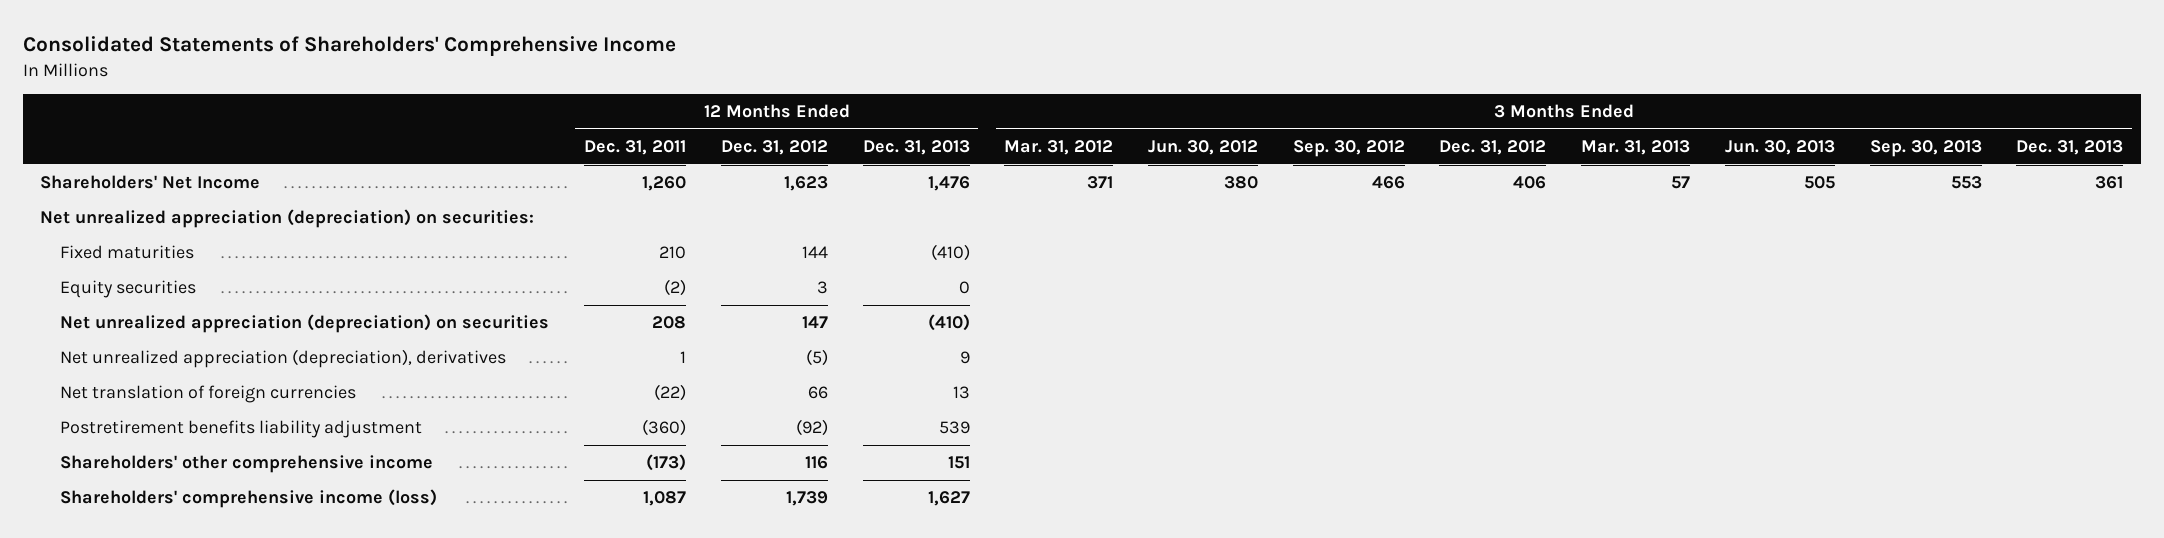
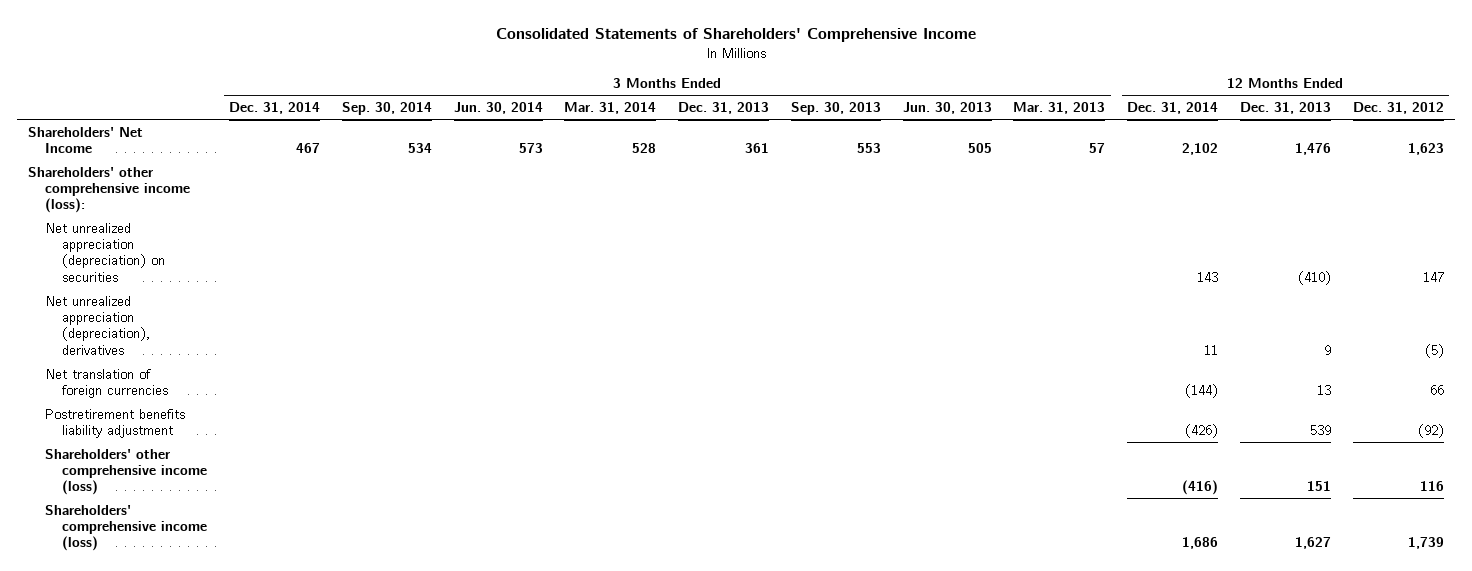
[584,139,687,155] Dec. 31, 2011 -> none
[1004,139,1114,155] Mar. 31, 2012 -> none
[1147,139,1258,155] Jun. 30, 2012 -> none
[1292,139,1405,157] Sep. 30, 2012 -> none
[1439,139,1547,155] Dec. 31, 2012 -> none
none -> [229,102,321,115] Dec. 31, 2014
none -> [341,102,432,116] Sep. 30, 2014
none -> [453,102,543,115] Jun. 30, 2014
none -> [564,102,657,115] Mar. 31, 2014
none -> [1127,102,1219,115] Dec. 31, 2014
[40,209,535,229] Net unrealized appreciation (depreciation) on securities: -> none
[60,245,195,260] Fixed maturities -> none
[60,280,197,299] Equity securities -> none
none -> [28,166,191,214] Shareholders' other comprehensive income (loss):
[60,455,434,474] Shareholders' other comprehensive income -> [45,448,208,496] Shareholders' other comprehensive income (loss)

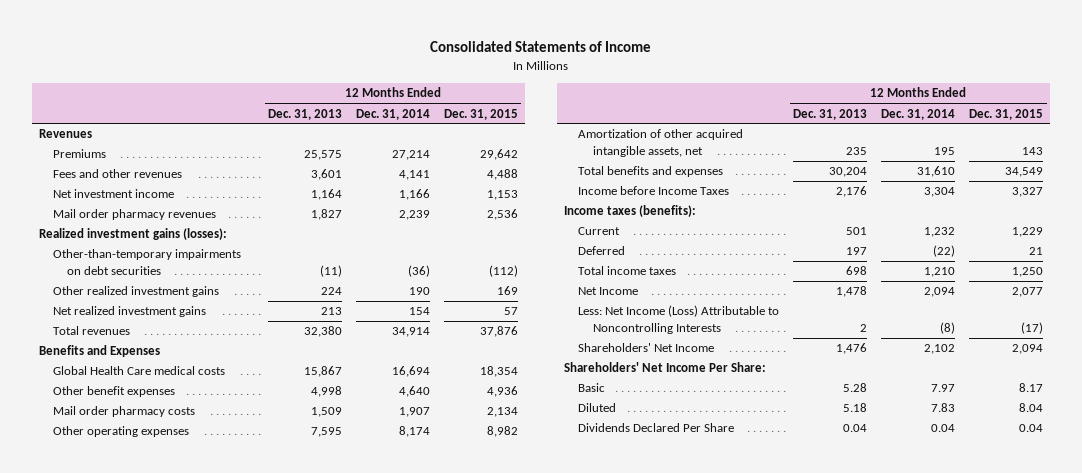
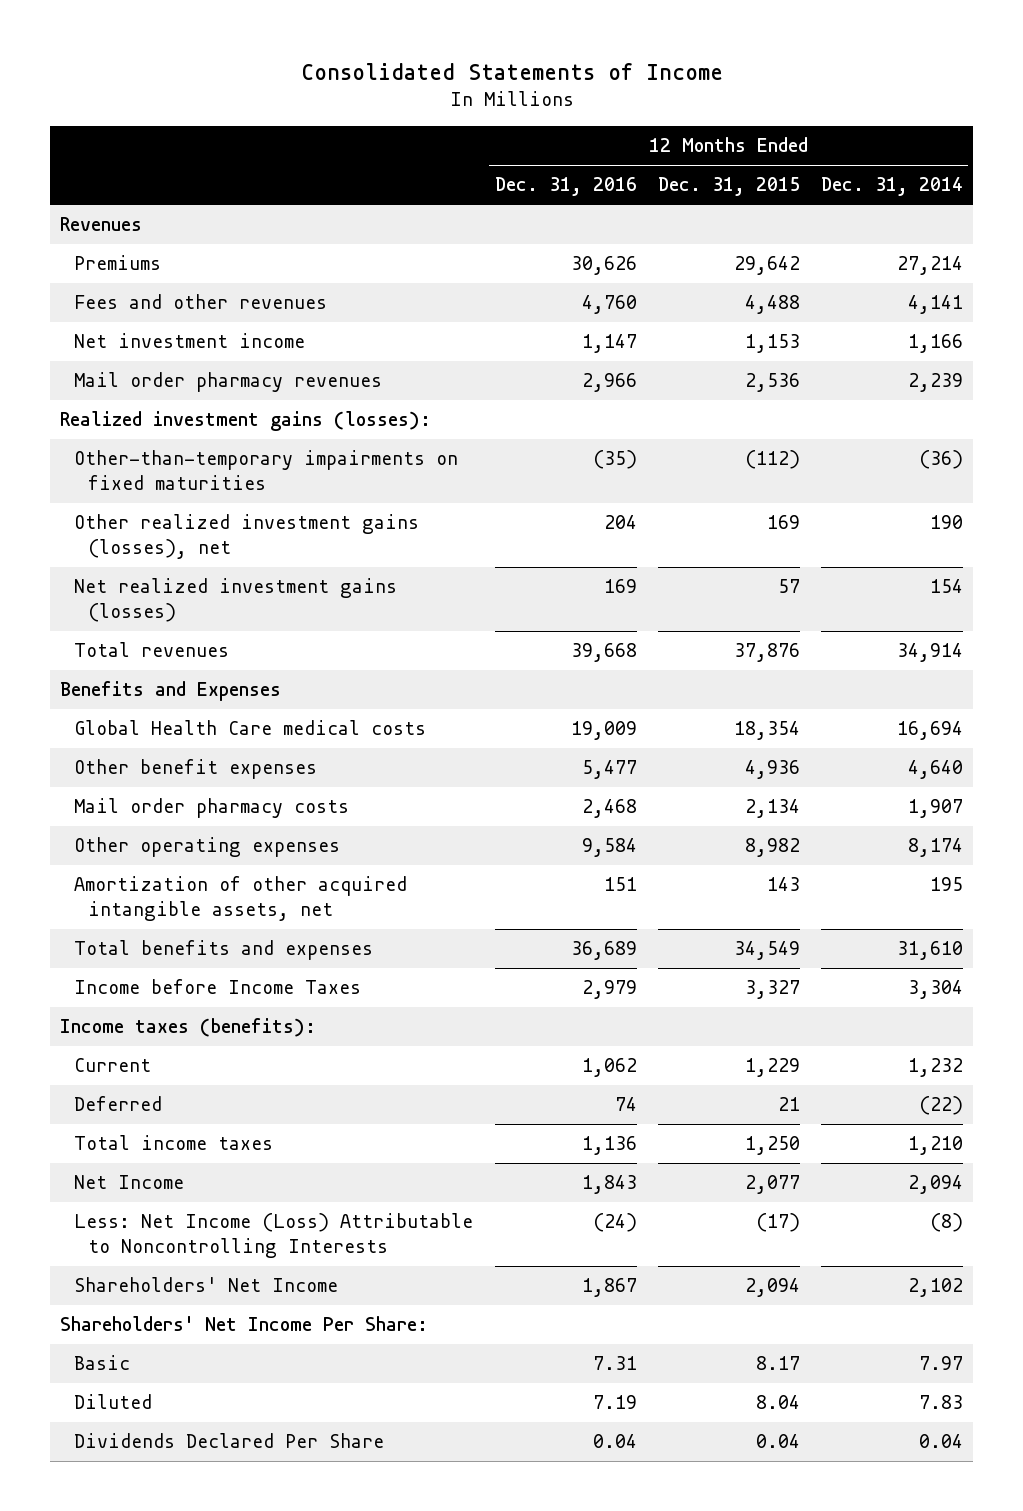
[268,108,343,120] Dec. 31, 2013 -> none
none -> [494,177,637,197] Dec. 31, 2016
[53,249,242,276] Other-than-temporary impairments on debt securities -> [74,450,459,491] Other-than-temporary impairments on fixed maturities
[53,286,220,298] Other realized investment gains -> [74,514,420,560] Other realized investment gains (losses), net
[53,306,207,318] Net realized investment gains -> [74,578,398,623] Net realized investment gains (losses)

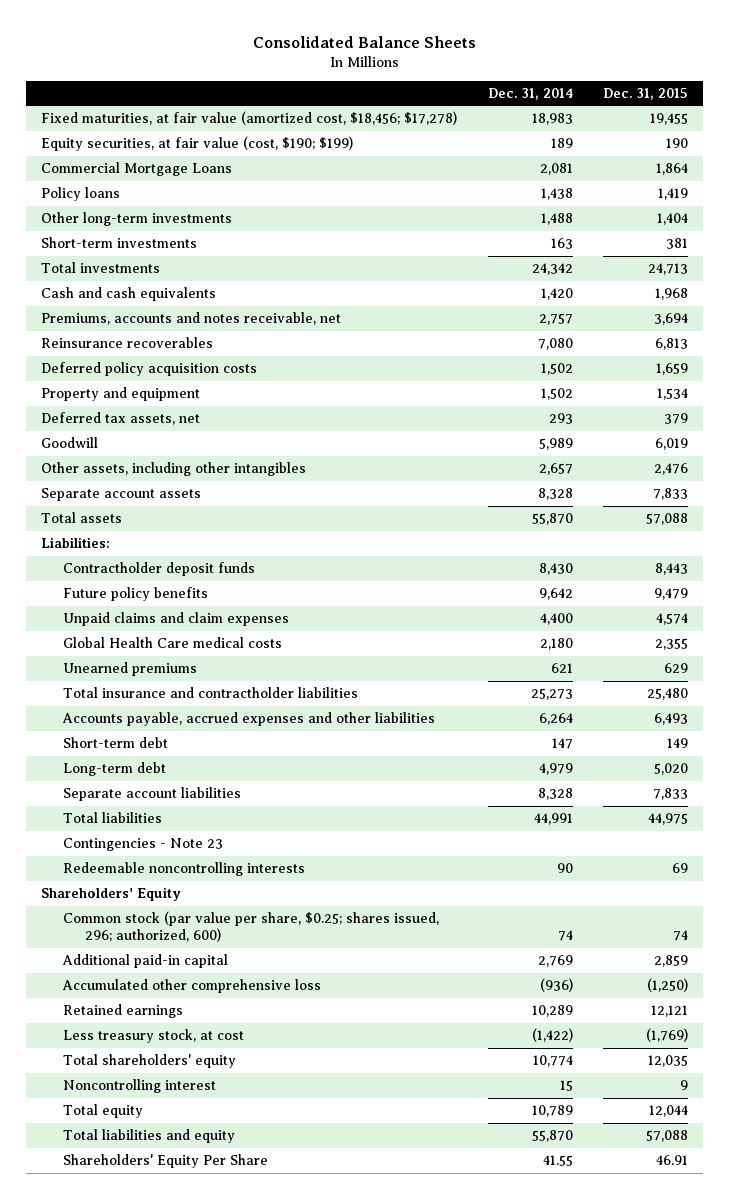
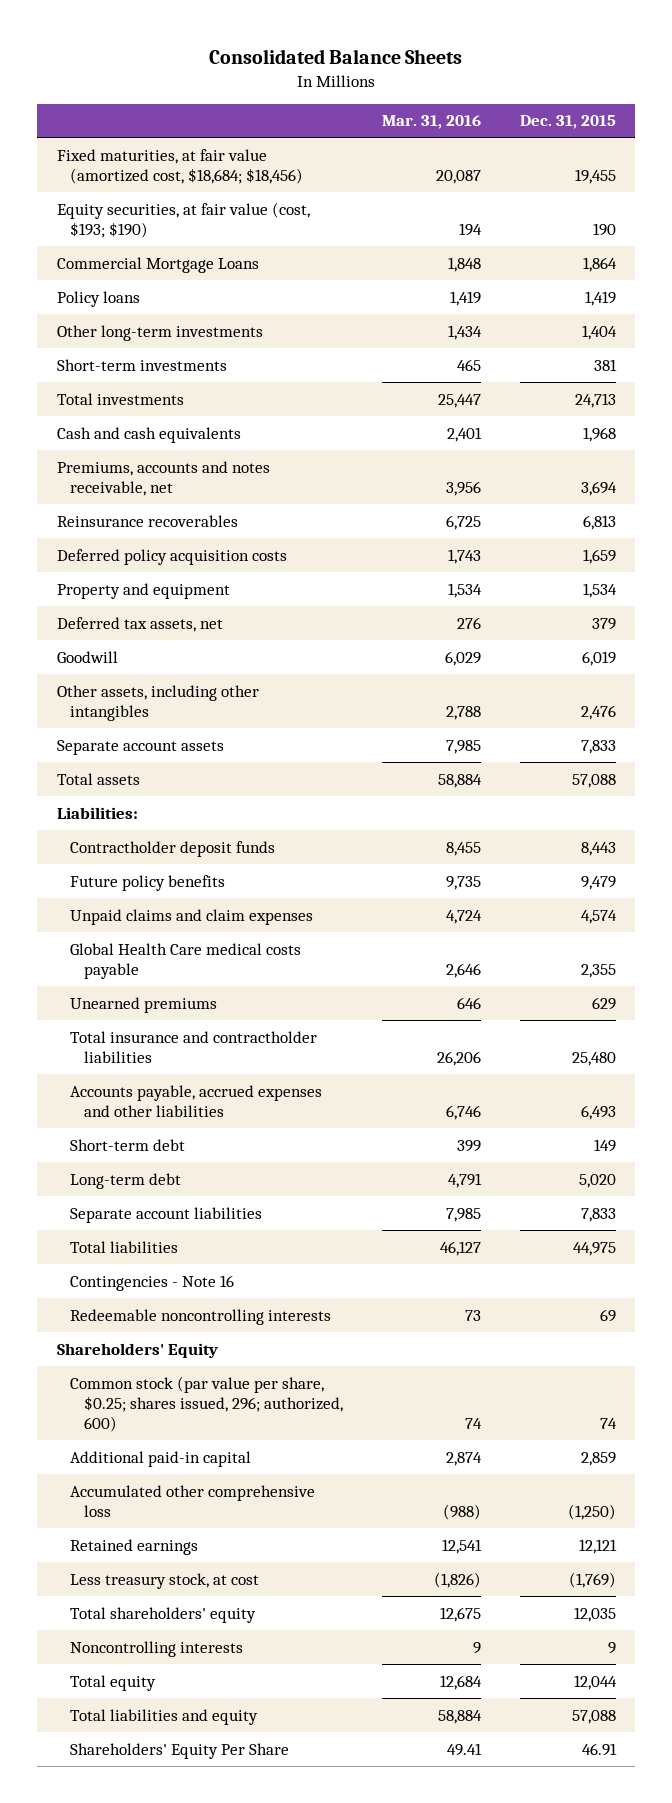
[487,87,573,100] Dec. 31, 2014 -> none
none -> [381,115,481,130] Mar. 31, 2016
[41,111,458,126] Fixed maturities, at fair value (amortized cost, $18,456; $17,278) -> [56,148,304,184] Fixed maturities, at fair value (amortized cost, $18,684; $18,456)
[41,136,354,152] Equity securities, at fair value (cost, $190; $199) -> [56,201,310,238] Equity securities, at fair value (cost, $193; $190)
[63,637,283,649] Global Health Care medical costs -> [70,942,302,979] Global Health Care medical costs payable
[63,838,224,852] Contingencies - Note 23 -> [70,1274,235,1291] Contingencies - Note 16
[63,1079,217,1094] Noncontrolling interest -> [70,1640,244,1657] Noncontrolling interests

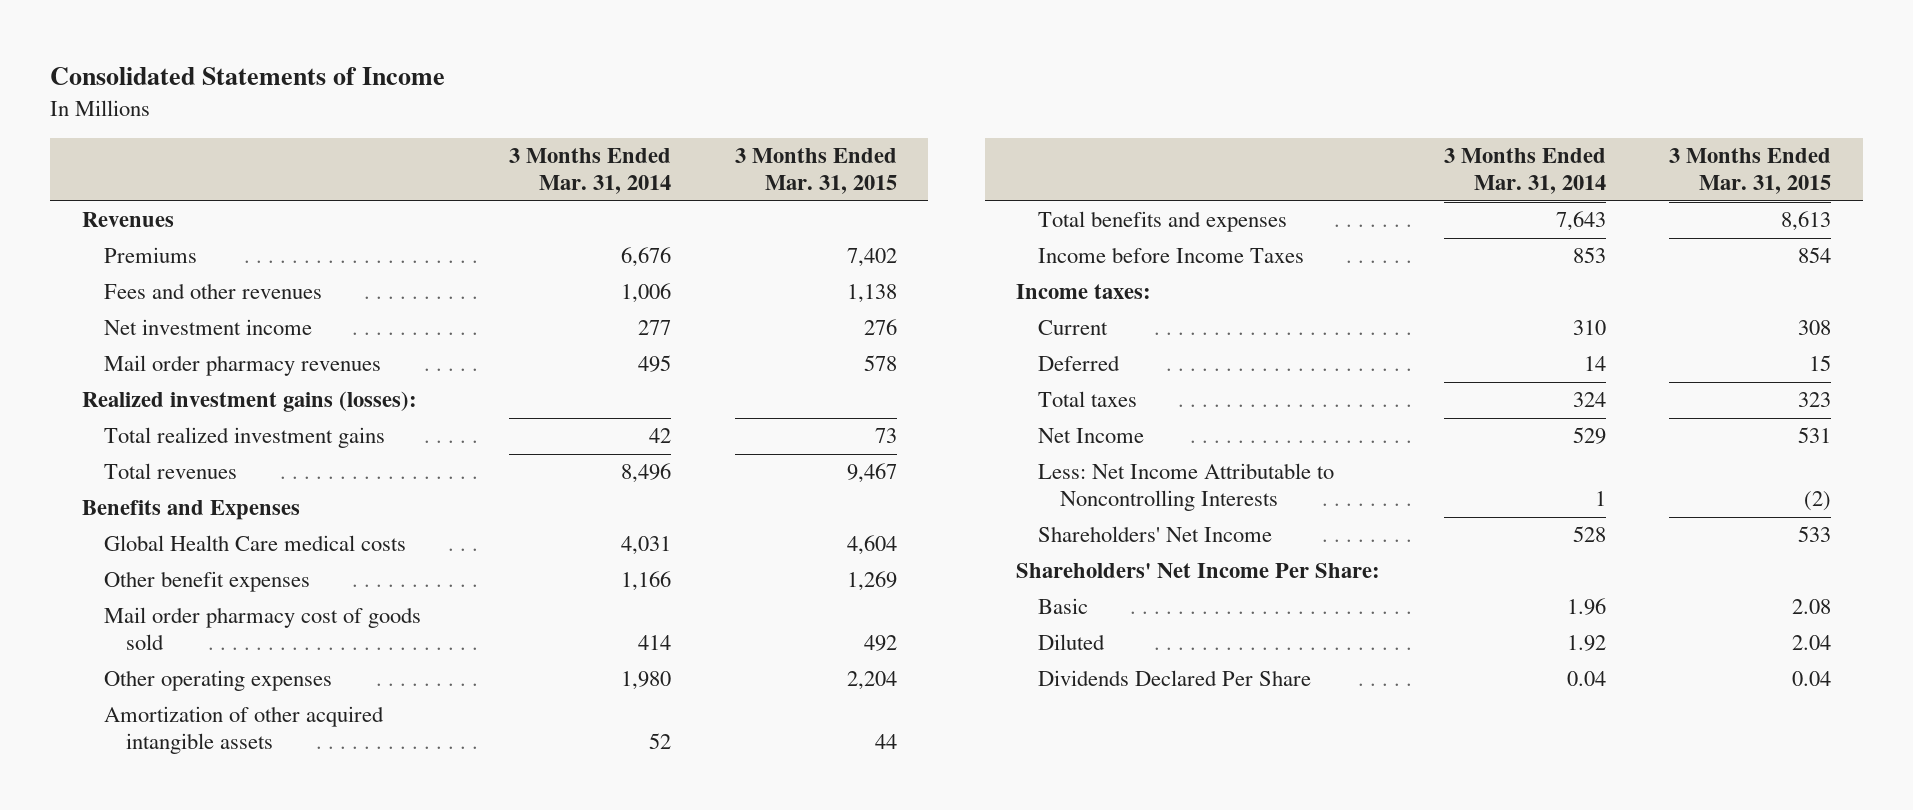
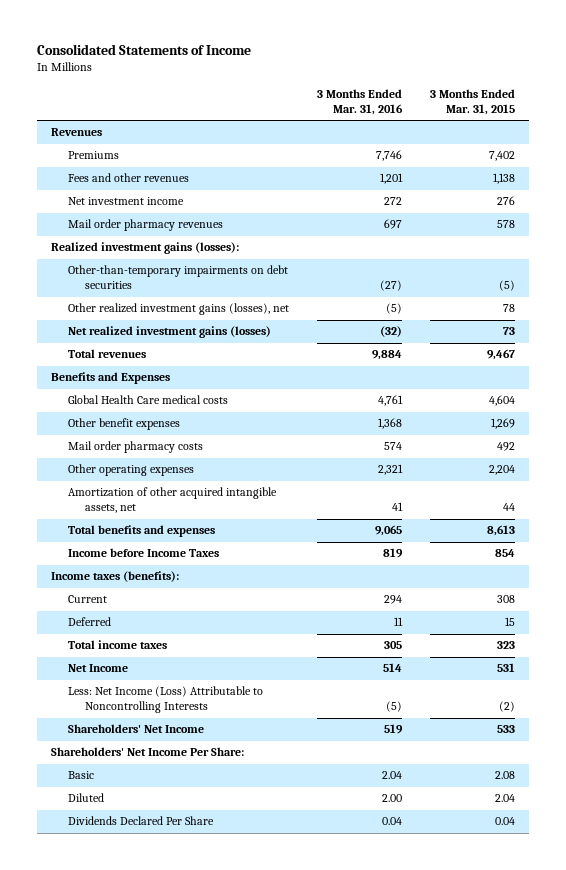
[509,148,672,195] 3 Months Ended Mar. 31, 2014 -> none
none -> [316,89,403,116] 3 Months Ended Mar. 31, 2016
none -> [67,265,288,290] Other-than-temporary impairments on debt securities
none -> [67,303,289,316] Other realized investment gains (losses), net
[103,427,385,449] Total realized investment gains -> [67,326,271,339] Net realized investment gains (losses)
[103,607,421,651] Mail order pharmacy cost of goods sold -> [67,441,203,454] Mail order pharmacy costs
[103,706,384,755] Amortization of other acquired intangible assets -> [67,487,277,514] Amortization of other acquired intangible assets, net
[1016,284,1152,300] Income taxes: -> [50,571,179,583] Income taxes (benefits):
[1038,391,1138,408] Total taxes -> [67,640,167,650] Total income taxes
[1038,463,1335,512] Less: Net Income Attributable to Noncontrolling Interests -> [67,686,263,714] Less: Net Income (Loss) Attributable to Noncontrolling Interests

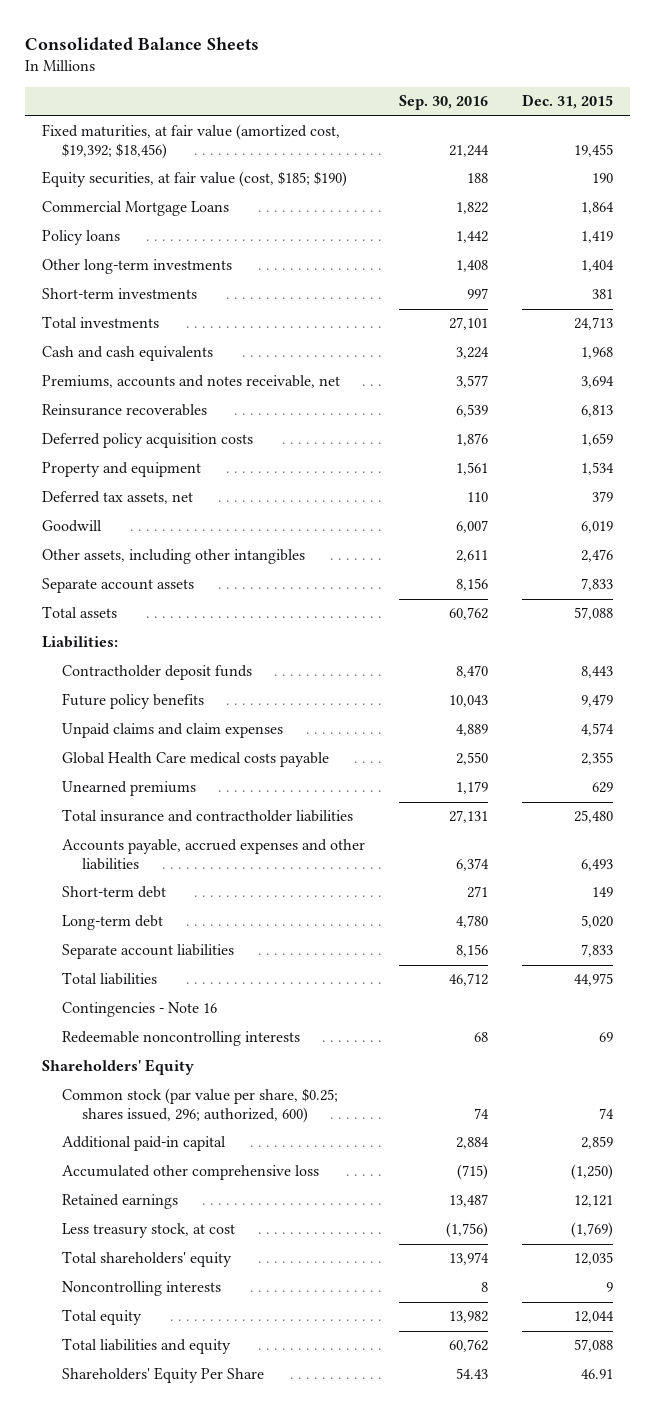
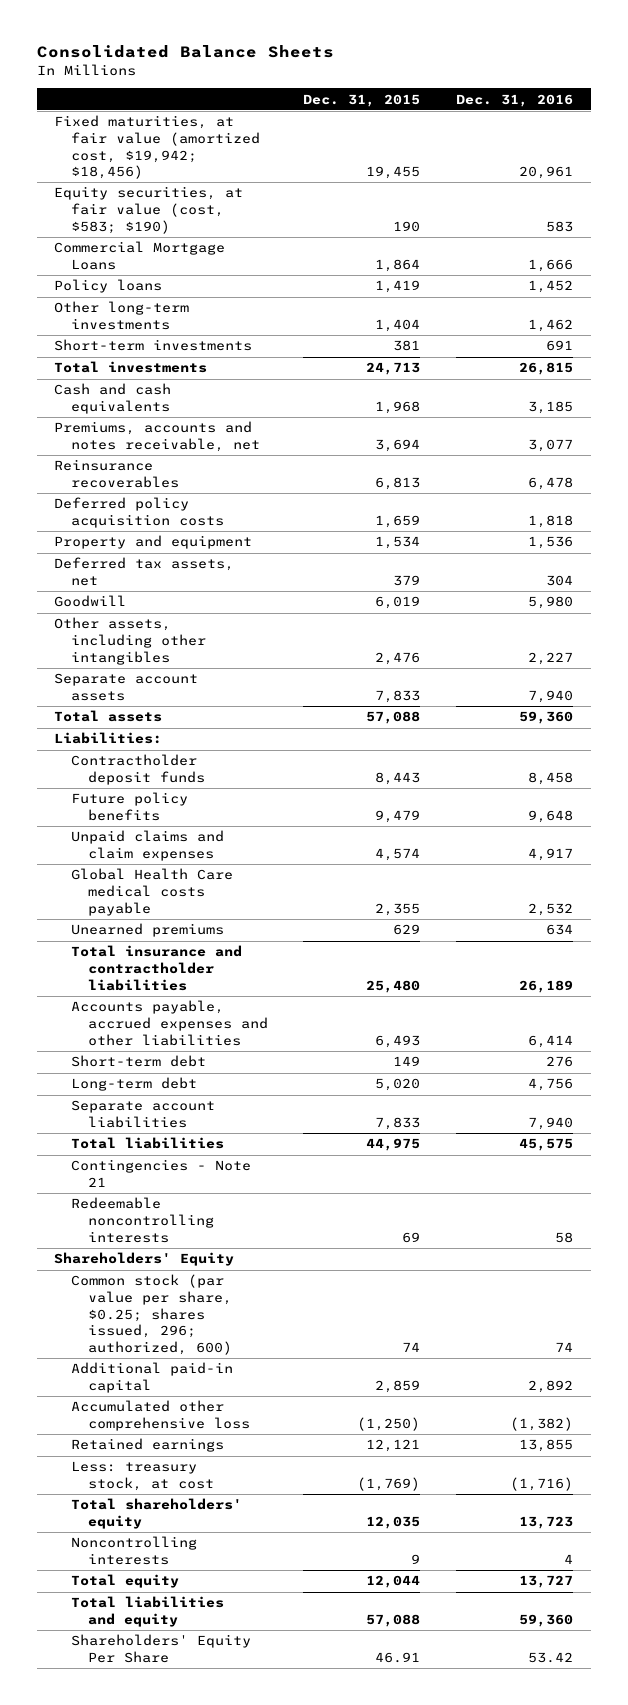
[399,95,489,111] Sep. 30, 2016 -> none
none -> [456,93,574,107] Dec. 31, 2016
[42,124,341,159] Fixed maturities, at fair value (amortized cost, $19,392; $18,456) -> [54,115,261,180] Fixed maturities, at fair value (amortized cost, $19,942; $18,456)
[42,171,348,188] Equity securities, at fair value (cost, $185; $190) -> [54,186,244,234] Equity securities, at fair value (cost, $583; $190)
[62,1002,218,1018] Contingencies - Note 16 -> [71,1159,252,1188] Contingencies - Note 21
[62,1223,236,1239] Less treasury stock, at cost -> [71,1461,214,1492] Less: treasury stock, at cost

